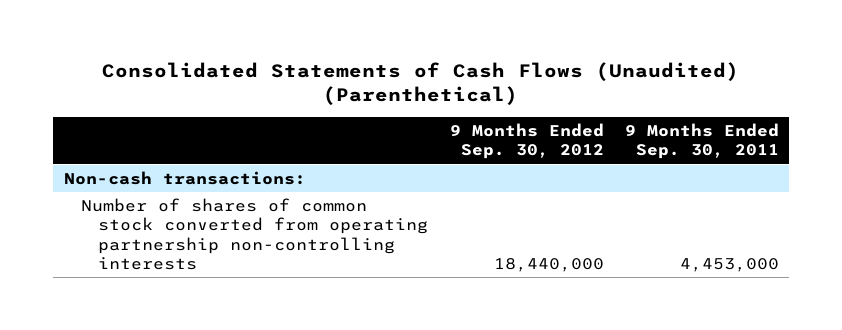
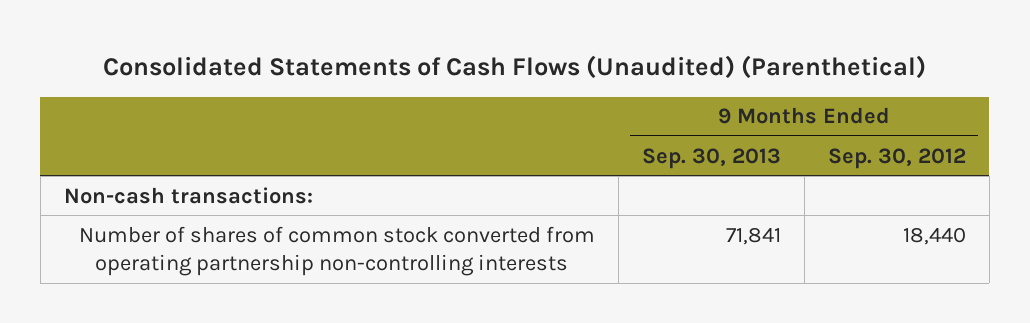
[624,123,779,160] 9 Months Ended Sep. 30, 2011 -> none
none -> [642,147,782,169] Sep. 30, 2013
[493,257,604,272] 18,440,000 -> [902,226,966,245] 18,440

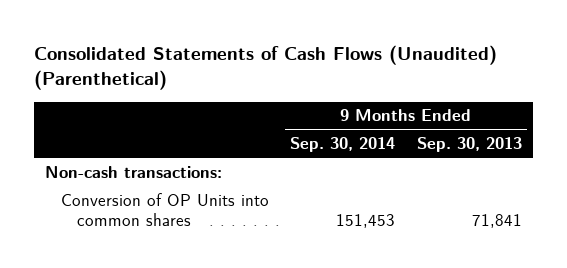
[827,147,966,169] Sep. 30, 2012 -> none
none -> [290,137,396,153] Sep. 30, 2014
[79,225,596,277] Number of shares of common stock converted from operating partnership non-controlling interests -> [61,192,270,226] Conversion of OP Units into common shares

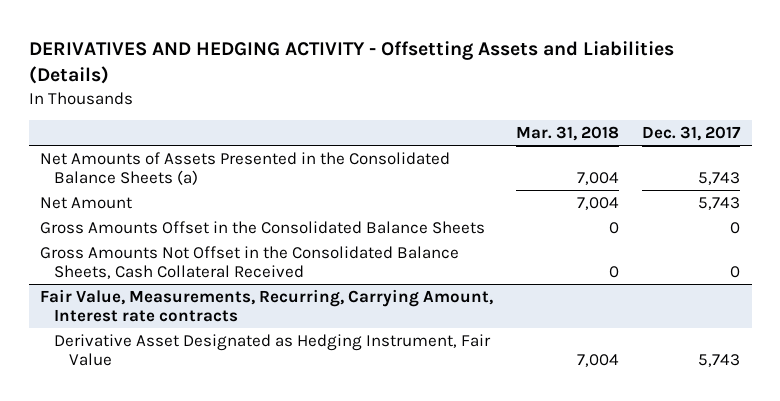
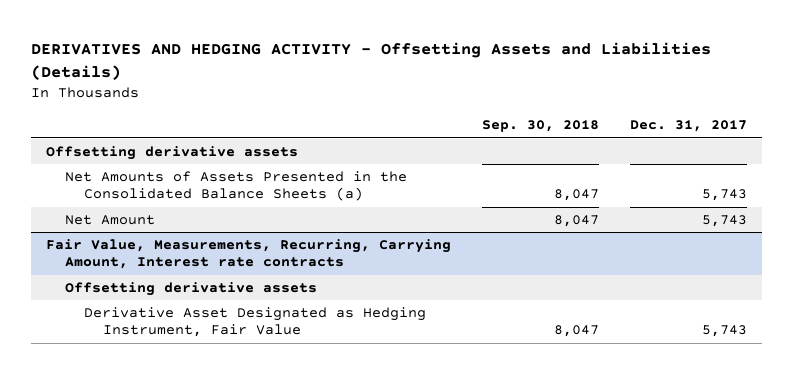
[516,126,620,142] Mar. 31, 2018 -> none
none -> [481,120,599,133] Sep. 30, 2018
none -> [45,146,298,161] Offsetting derivative assets
[40,220,486,234] Gross Amounts Offset in the Consolidated Balance Sheets -> none
[40,245,460,280] Gross Amounts Not Offset in the Consolidated Balance Sheets, Cash Collateral Received -> none
none -> [64,282,317,297] Offsetting derivative assets

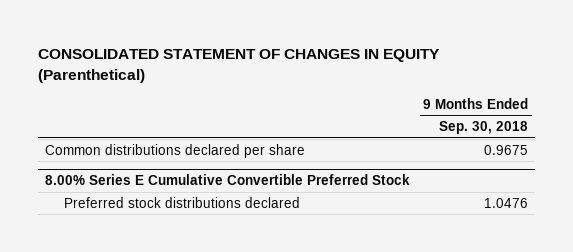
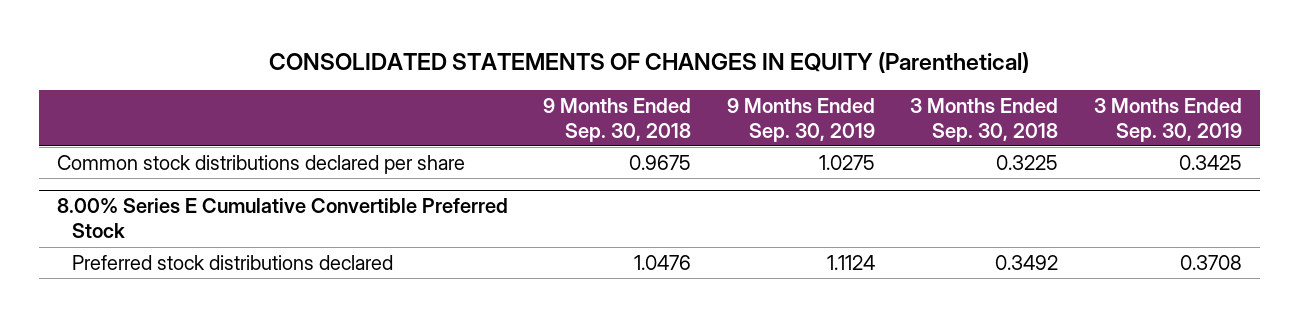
[37,48,440,83] CONSOLIDATED STATEMENT OF CHANGES IN EQUITY (Parenthetical) -> [269,51,1030,73] CONSOLIDATED STATEMENTS OF CHANGES IN EQUITY (Parenthetical)
none -> [726,97,875,142] 9 Months Ended Sep. 30, 2019
none -> [910,97,1059,142] 3 Months Ended Sep. 30, 2018
none -> [1093,97,1242,142] 3 Months Ended Sep. 30, 2019
[44,143,305,158] Common distributions declared per share -> [56,154,465,174] Common stock distributions declared per share

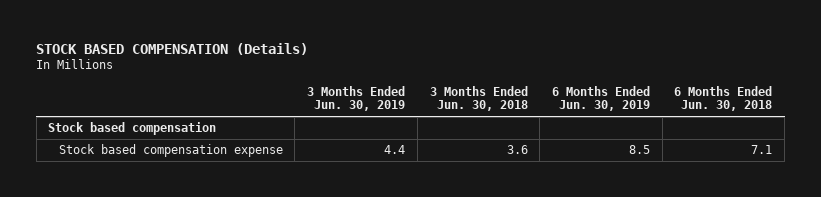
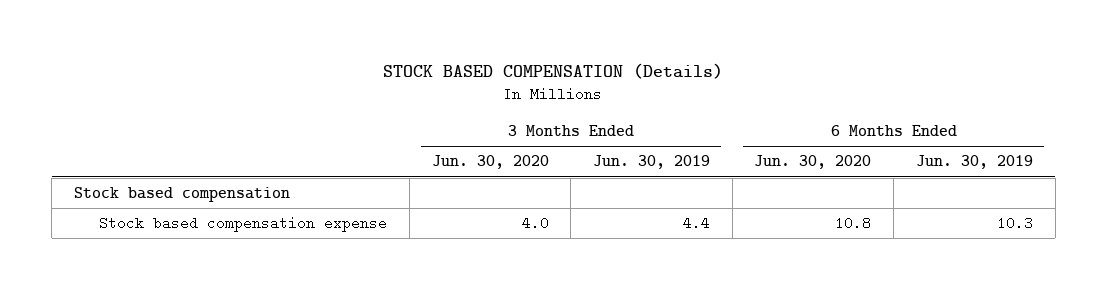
[429,86,528,112] 3 Months Ended Jun. 30, 2018 -> none
[674,86,773,112] 6 Months Ended Jun. 30, 2018 -> none
none -> [431,155,549,170] Jun. 30, 2020
none -> [754,155,872,170] Jun. 30, 2020
[628,145,650,155] 8.5 -> [996,216,1033,231] 10.3

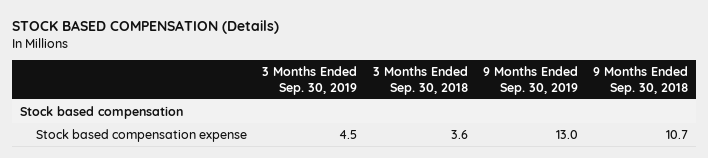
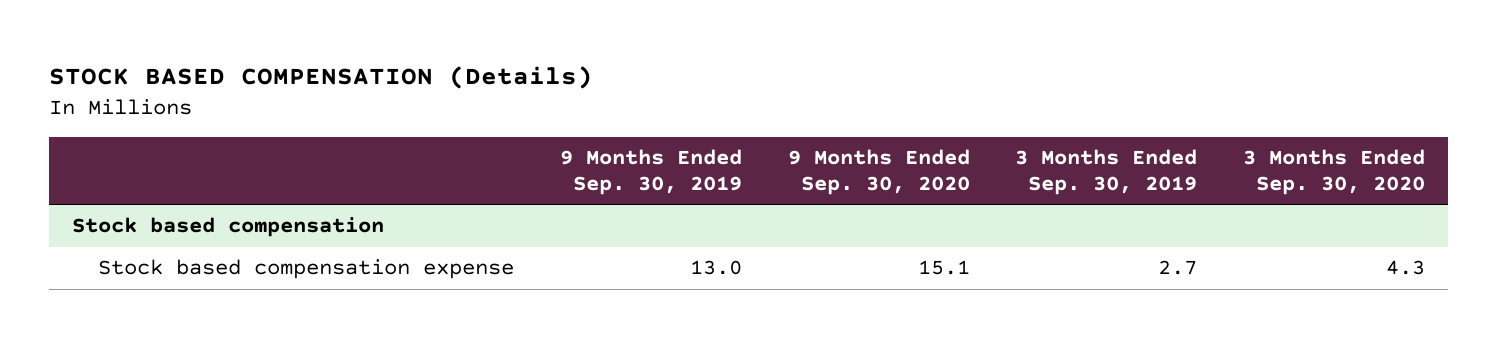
[372,66,468,95] 3 Months Ended Sep. 30, 2018 -> none
[593,66,689,95] 9 Months Ended Sep. 30, 2018 -> none
none -> [787,149,970,196] 9 Months Ended Sep. 30, 2020
none -> [1243,149,1426,196] 3 Months Ended Sep. 30, 2020
[339,130,358,140] 4.5 -> [1158,260,1198,276] 2.7

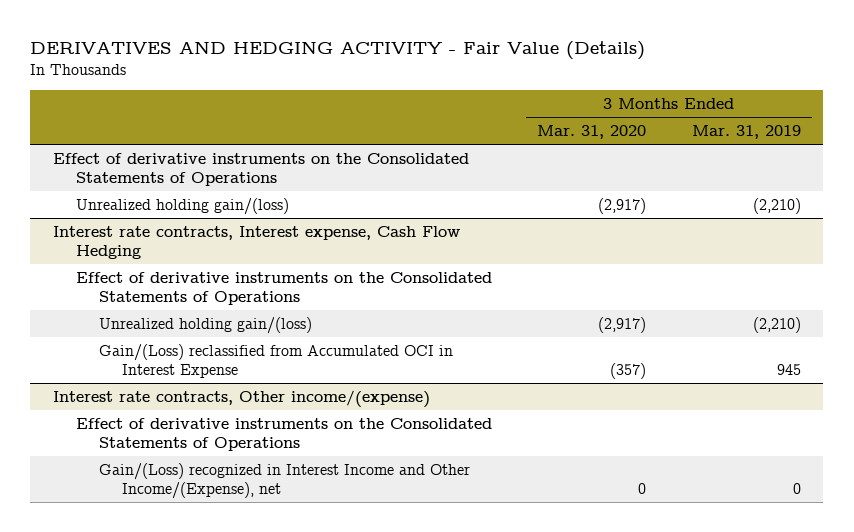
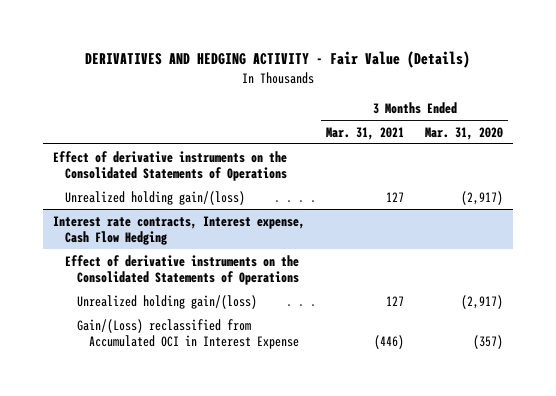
[691,124,801,139] Mar. 31, 2019 -> none
none -> [326,126,405,140] Mar. 31, 2021
[53,389,431,408] Interest rate contracts, Other income/(expense) -> none
[76,417,493,452] Effect of derivative instruments on the Consolidated Statements of Operations -> none
[99,462,471,500] Gain/(Loss) recognized in Interest Income and Other Income/(Expense), net -> none

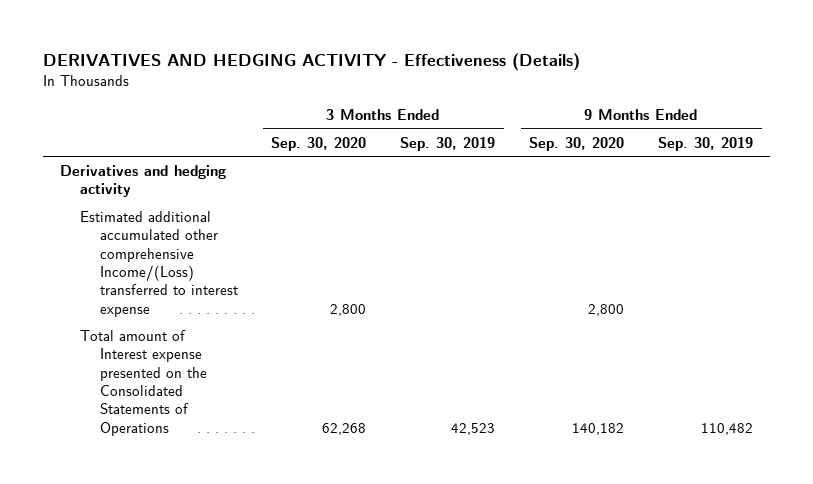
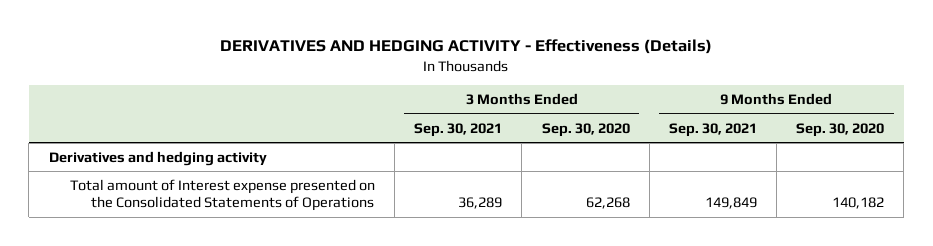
[400,136,496,151] Sep. 30, 2019 -> none
[658,136,754,151] Sep. 30, 2019 -> none
none -> [414,122,503,137] Sep. 30, 2021
none -> [668,122,757,137] Sep. 30, 2021
[79,211,238,317] Estimated additional accumulated other comprehensive Income/(Loss) transferred to interest expense -> none

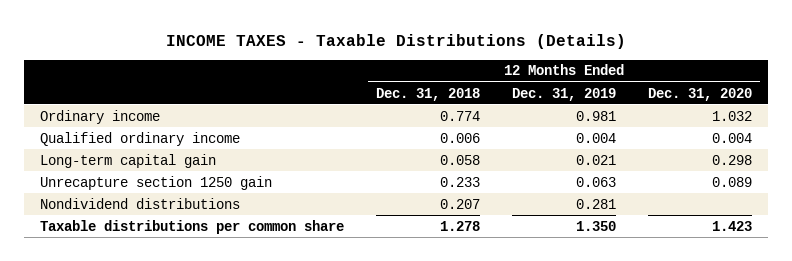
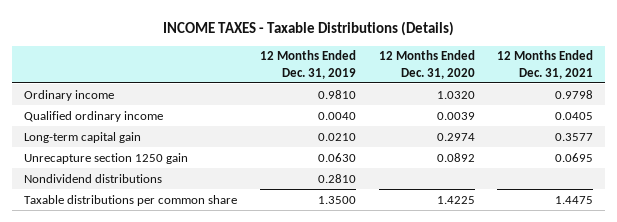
[376,87,481,101] Dec. 31, 2018 -> none
none -> [497,50,594,79] 12 Months Ended Dec. 31, 2021
[575,110,616,121] 0.981 -> [317,89,356,99] 0.9810
[711,110,752,121] 1.032 -> [436,90,475,99] 1.0320
[575,132,616,143] 0.004 -> [317,111,356,120] 0.0040
[711,132,752,143] 0.004 -> [436,111,475,120] 0.0039
[575,154,616,165] 0.021 -> [317,132,356,141] 0.0210
[711,154,752,165] 0.298 -> [436,132,475,141] 0.2974
[575,176,616,187] 0.063 -> [317,152,356,162] 0.0630
[711,176,752,187] 0.089 -> [436,152,475,162] 0.0892
[575,198,616,209] 0.281 -> [317,173,356,183] 0.2810
[575,220,616,231] 1.350 -> [317,195,356,204] 1.3500
[711,220,752,231] 1.423 -> [436,195,475,204] 1.4225

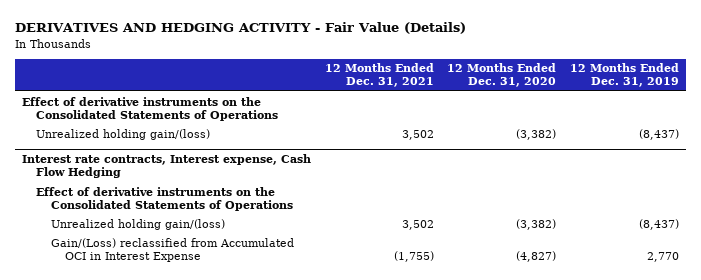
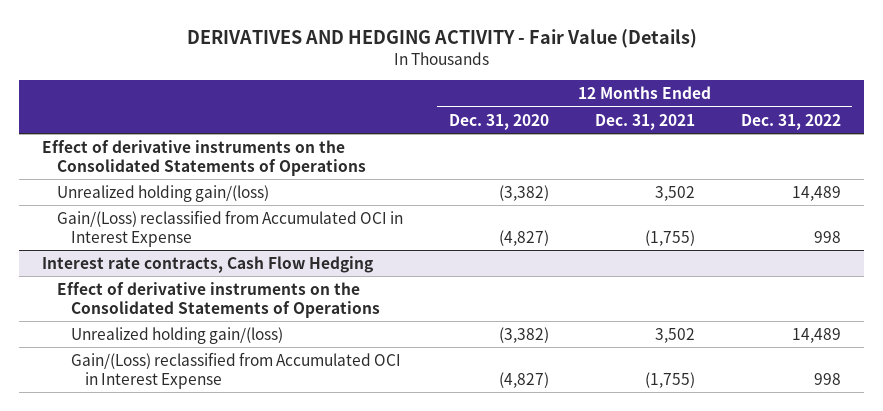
[569,63,679,88] 12 Months Ended Dec. 31, 2019 -> none
none -> [740,113,841,130] Dec. 31, 2022
none -> [56,209,403,247] Gain/(Loss) reclassified from Accumulated OCI in Interest Expense
[21,154,311,179] Interest rate contracts, Interest expense, Cash Flow Hedging -> [42,255,374,273] Interest rate contracts, Cash Flow Hedging

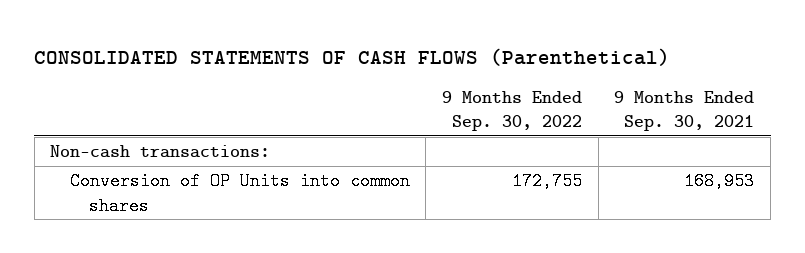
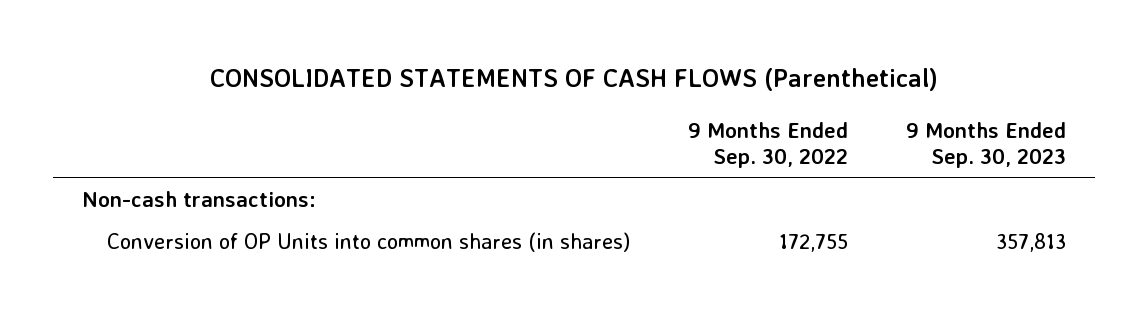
[614,90,755,132] 9 Months Ended Sep. 30, 2021 -> none
none -> [905,121,1066,169] 9 Months Ended Sep. 30, 2023
[69,172,410,215] Conversion of OP Units into common shares -> [107,232,631,253] Conversion of OP Units into common shares (in shares)

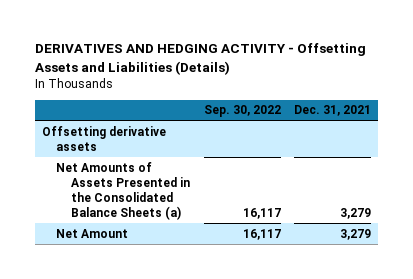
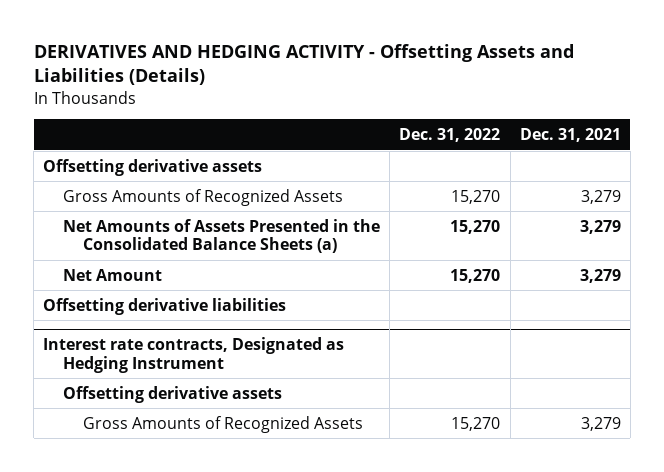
[203,105,281,118] Sep. 30, 2022 -> none
none -> [399,128,501,143] Dec. 31, 2022
none -> [63,188,344,206] Gross Amounts of Recognized Assets
none -> [43,297,287,315] Offsetting derivative liabilities
none -> [43,337,345,373] Interest rate contracts, Designated as Hedging Instrument
none -> [63,385,283,403] Offsetting derivative assets
none -> [83,415,364,433] Gross Amounts of Recognized Assets

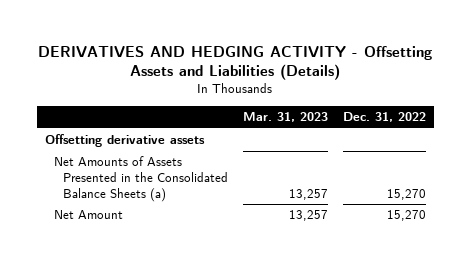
[519,128,621,143] Dec. 31, 2021 -> none
none -> [242,112,328,123] Mar. 31, 2023
[63,188,344,206] Gross Amounts of Recognized Assets -> none
[43,297,287,315] Offsetting derivative liabilities -> none
[43,337,345,373] Interest rate contracts, Designated as Hedging Instrument -> none
[63,385,283,403] Offsetting derivative assets -> none
[83,415,364,433] Gross Amounts of Recognized Assets -> none

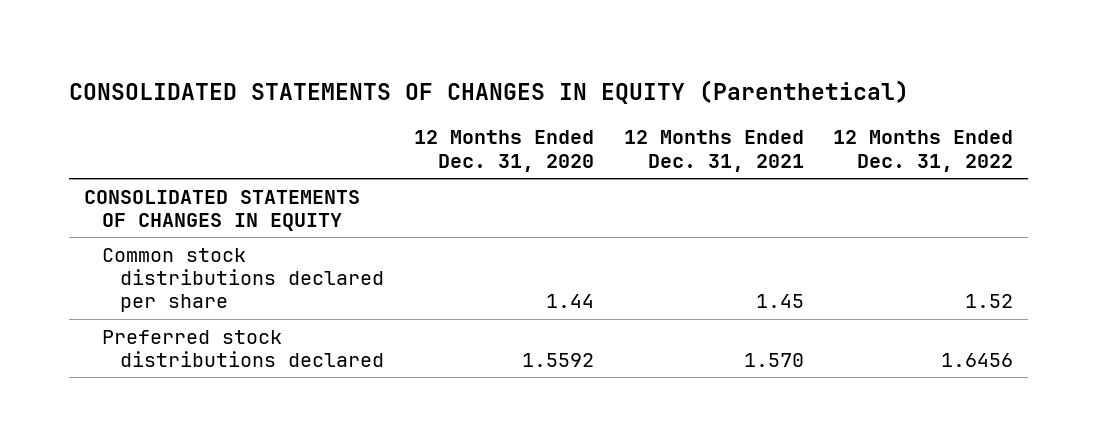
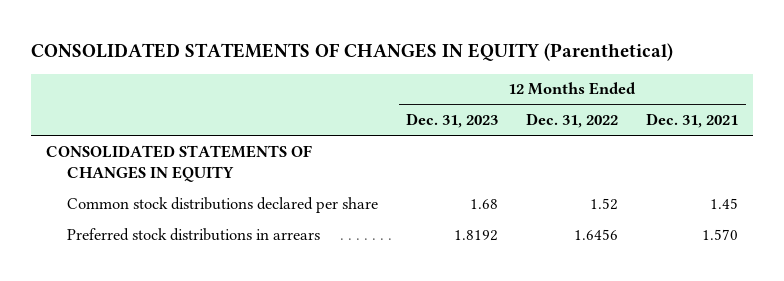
[413,130,594,172] 12 Months Ended Dec. 31, 2020 -> none
none -> [405,113,498,129] Dec. 31, 2023
[102,329,385,367] Preferred stock distributions declared -> [66,227,320,241] Preferred stock distributions in arrears

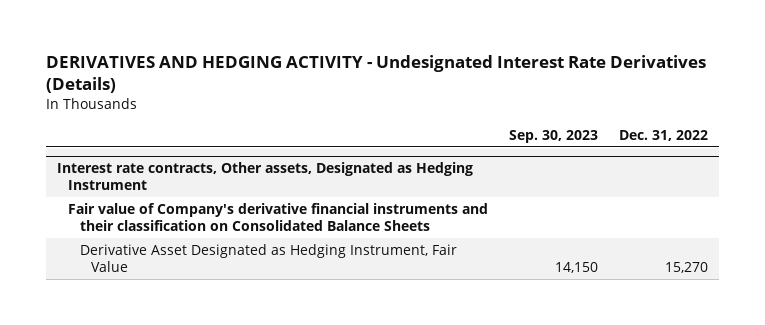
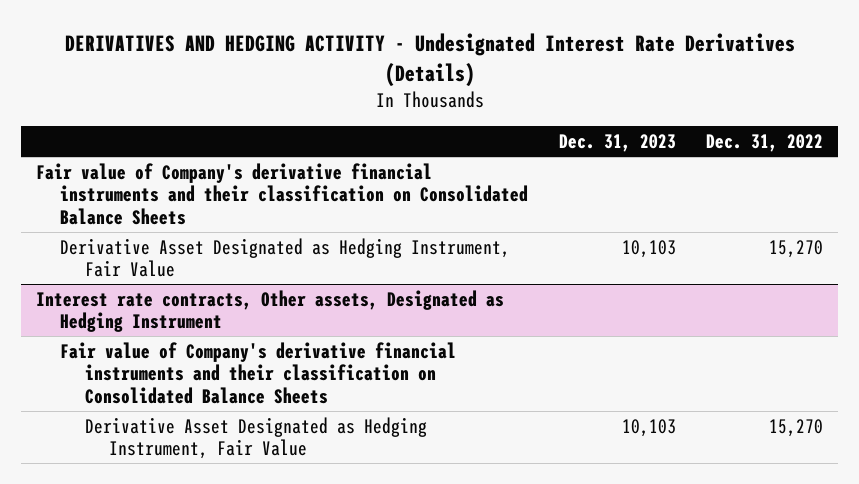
[509,130,599,144] Sep. 30, 2023 -> none
none -> [558,134,676,153] Dec. 31, 2023
none -> [36,162,529,225] Fair value of Company's derivative financial instruments and their classification on Consolidated Balance Sheets
none -> [60,237,511,278] Derivative Asset Designated as Hedging Instrument, Fair Value

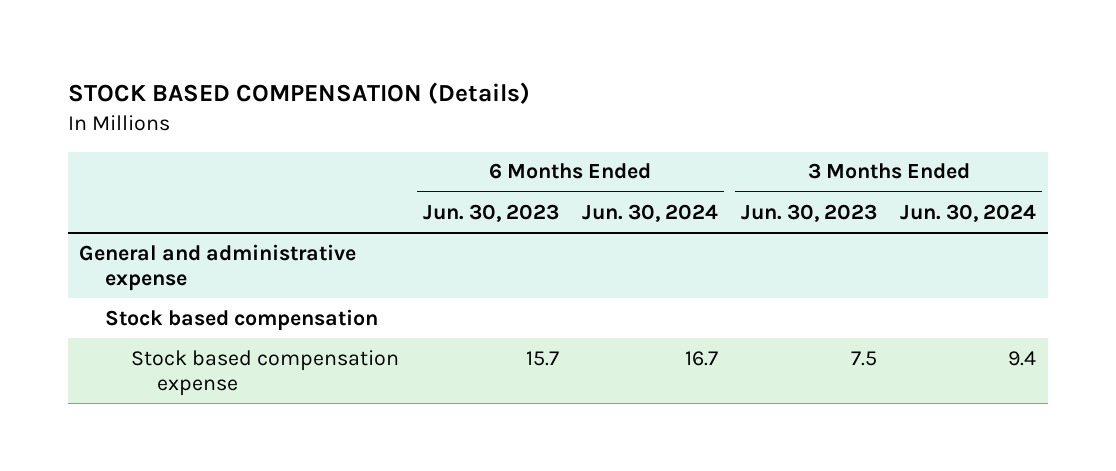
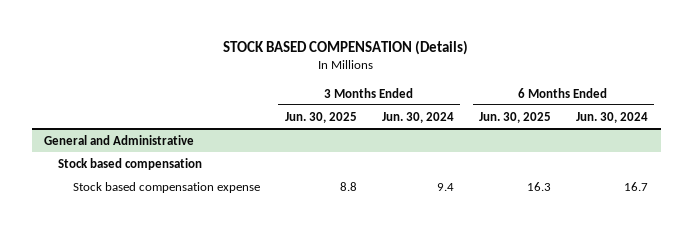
[422,203,559,222] Jun. 30, 2023 -> none
[741,203,878,222] Jun. 30, 2023 -> none
none -> [284,111,357,123] Jun. 30, 2025
none -> [478,111,551,123] Jun. 30, 2025
[79,243,357,291] General and administrative expense -> [44,134,195,145] General and Administrative

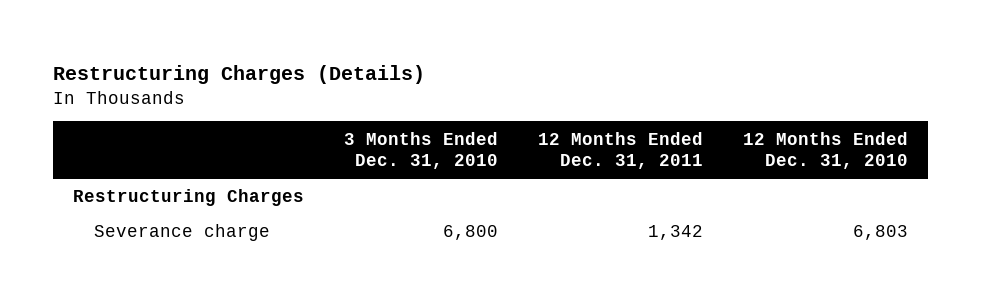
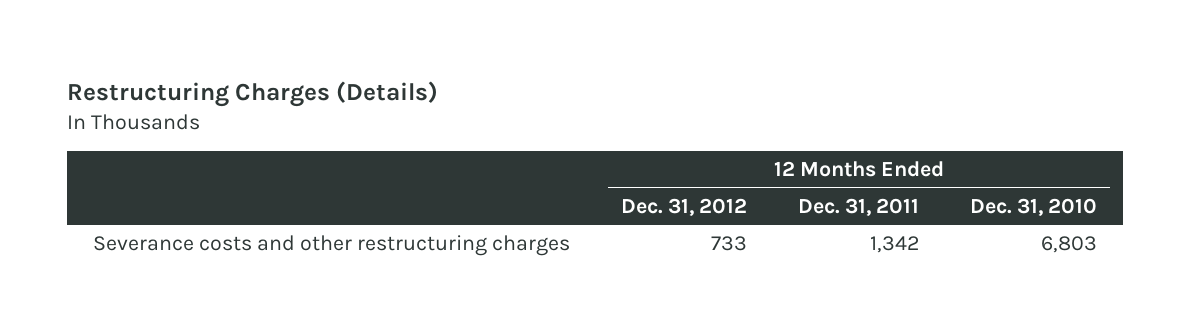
[343,131,498,170] 3 Months Ended Dec. 31, 2010 -> none
none -> [620,197,747,216] Dec. 31, 2012
[73,189,305,207] Restructuring Charges -> none
[94,224,271,242] Severance charge -> [92,235,570,257] Severance costs and other restructuring charges

